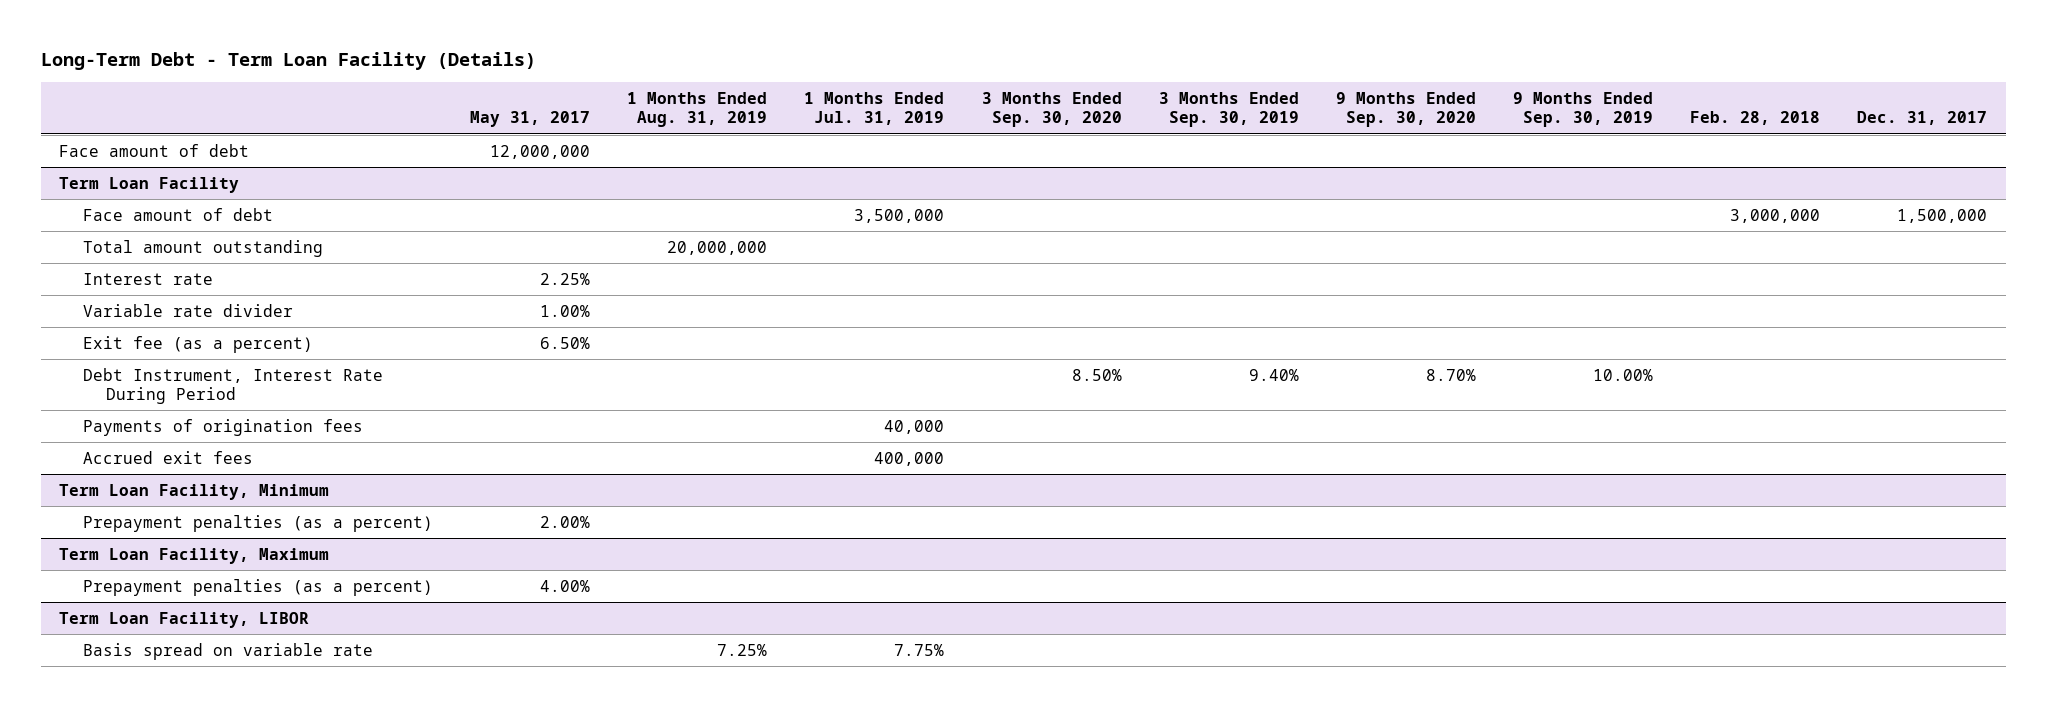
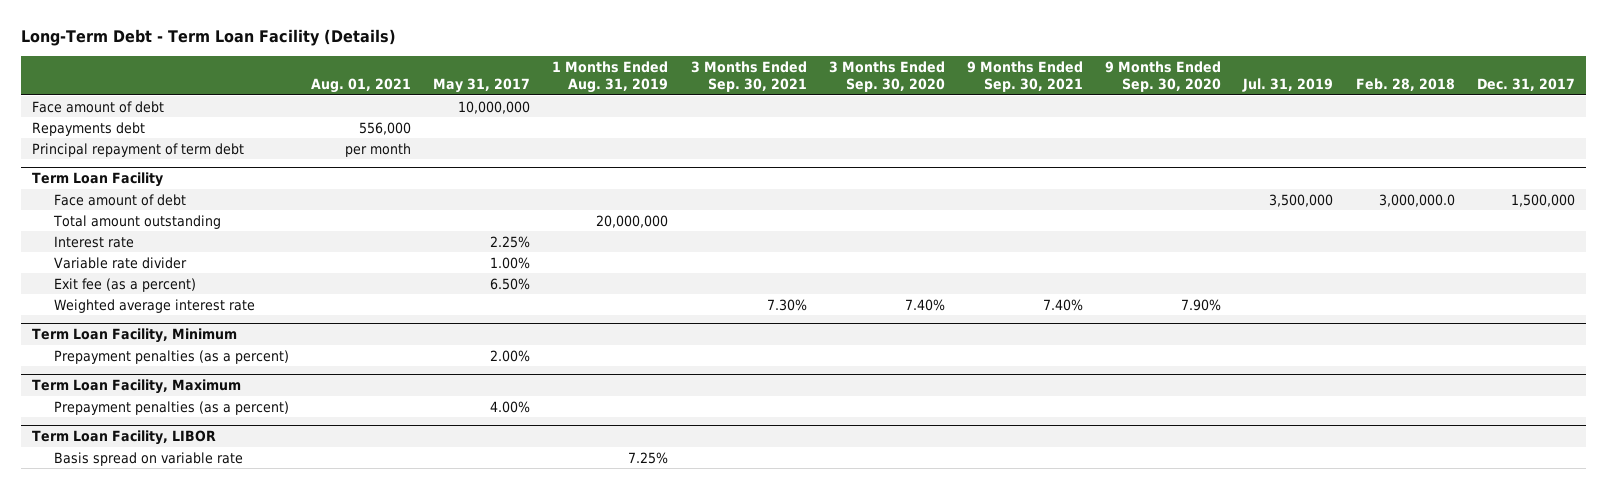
[804,92,945,126] 1 Months Ended Jul. 31, 2019 -> none
[1158,92,1299,128] 3 Months Ended Sep. 30, 2019 -> none
[1513,92,1654,128] 9 Months Ended Sep. 30, 2019 -> none
none -> [310,77,411,93] Aug. 01, 2021
none -> [690,60,807,92] 3 Months Ended Sep. 30, 2021
none -> [967,60,1084,92] 9 Months Ended Sep. 30, 2021
none -> [1242,77,1334,92] Jul. 31, 2019
[490,144,591,159] 12,000,000 -> [458,100,531,114] 10,000,000
none -> [32,121,146,136] Repayments debt
none -> [32,142,245,157] Principal repayment of term debt
[1730,208,1821,223] 3,000,000 -> [1378,193,1455,207] 3,000,000.0
[82,418,363,436] Payments of origination fees -> none
[82,450,253,464] Accrued exit fees -> none
[82,367,383,405] Debt Instrument, Interest Rate During Period -> [53,298,255,313] Weighted average interest rate
[1071,368,1122,381] 8.50% -> [904,298,945,311] 7.40%
[1425,368,1476,381] 8.70% -> [1181,298,1222,311] 7.90%

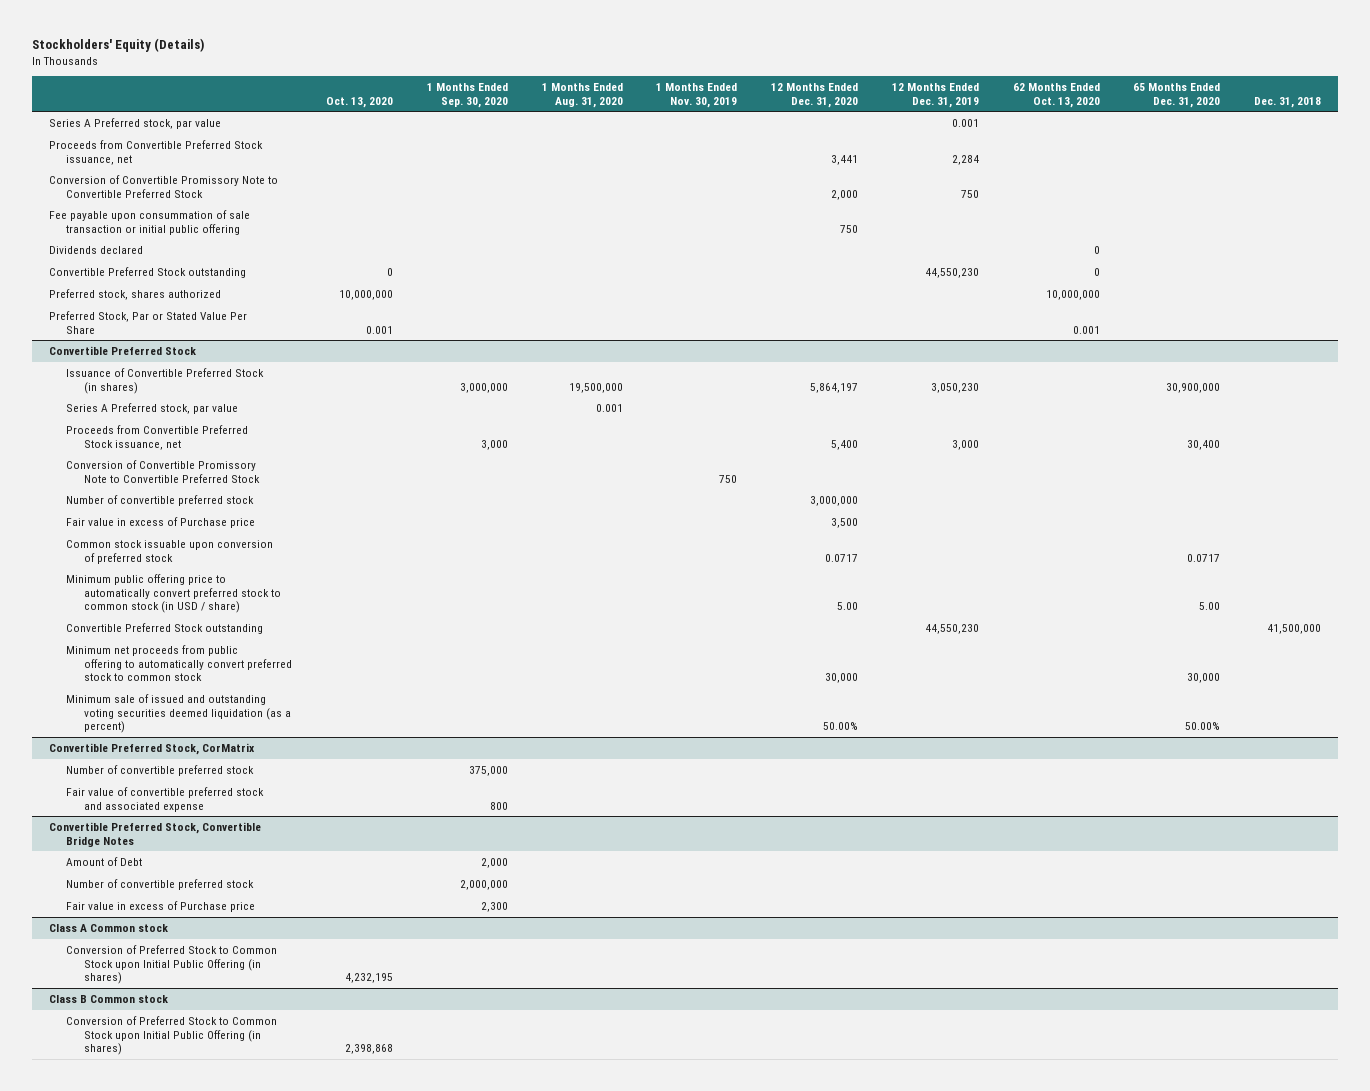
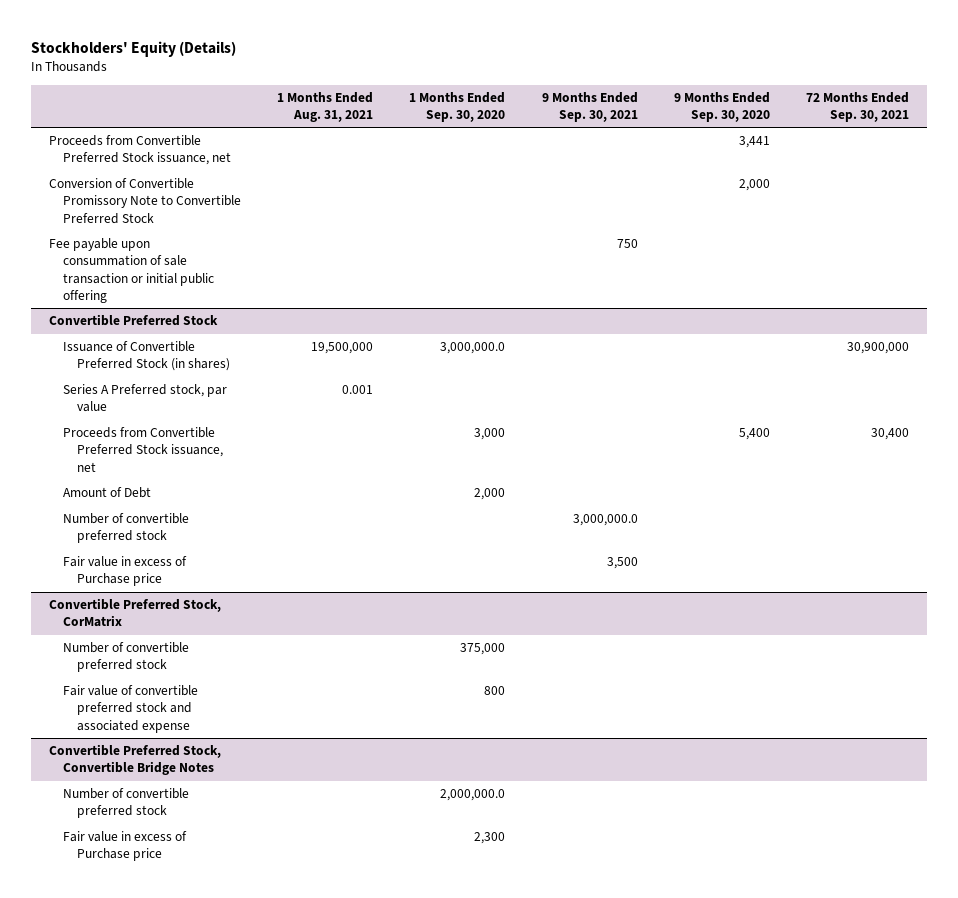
[326,96,394,108] Oct. 13, 2020 -> none
[541,82,623,108] 1 Months Ended Aug. 31, 2020 -> none
[656,82,738,108] 1 Months Ended Nov. 30, 2019 -> none
[771,82,859,108] 12 Months Ended Dec. 31, 2020 -> none
[891,82,979,108] 12 Months Ended Dec. 31, 2019 -> none
[1012,82,1100,108] 62 Months Ended Oct. 13, 2020 -> none
[1133,82,1221,108] 65 Months Ended Dec. 31, 2020 -> none
[1253,96,1321,108] Dec. 31, 2018 -> none
none -> [277,91,374,123] 1 Months Ended Aug. 31, 2021
none -> [541,91,638,123] 9 Months Ended Sep. 30, 2021
none -> [673,91,770,123] 9 Months Ended Sep. 30, 2020
none -> [805,91,909,123] 72 Months Ended Sep. 30, 2021
[48,117,221,129] Series A Preferred stock, par value -> none
[48,245,143,254] Dividends declared -> none
[48,266,246,278] Convertible Preferred Stock outstanding -> none
[48,288,221,300] Preferred stock, shares authorized -> none
[48,310,247,334] Preferred Stock, Par or Stated Value Per Share -> none
[459,382,508,393] 3,000,000 -> [440,342,506,355] 3,000,000.0
[66,459,261,483] Conversion of Convertible Promissory Note to Convertible Preferred Stock -> none
none -> [63,487,152,499] Amount of Debt
[66,539,274,564] Common stock issuable upon conversion of preferred stock -> none
[66,573,282,614] Minimum public offering price to automatically convert preferred stock to common stock (in USD / share) -> none
[66,622,264,634] Convertible Preferred Stock outstanding -> none
[66,644,293,682] Minimum net proceeds from public offering to automatically convert preferred stock to common stock -> none
[66,693,292,734] Minimum sale of issued and outstanding voting securities deemed liquidation (as a percent) -> none
[66,856,143,866] Amount of Debt -> none
[459,879,508,890] 2,000,000 -> [440,789,506,802] 2,000,000.0
[48,923,168,932] Class A Common stock -> none
[66,944,278,985] Conversion of Preferred Stock to Common Stock upon Initial Public Offering (in shares) -> none
[48,994,168,1003] Class B Common stock -> none
[66,1015,278,1056] Conversion of Preferred Stock to Common Stock upon Initial Public Offering (in shares) -> none

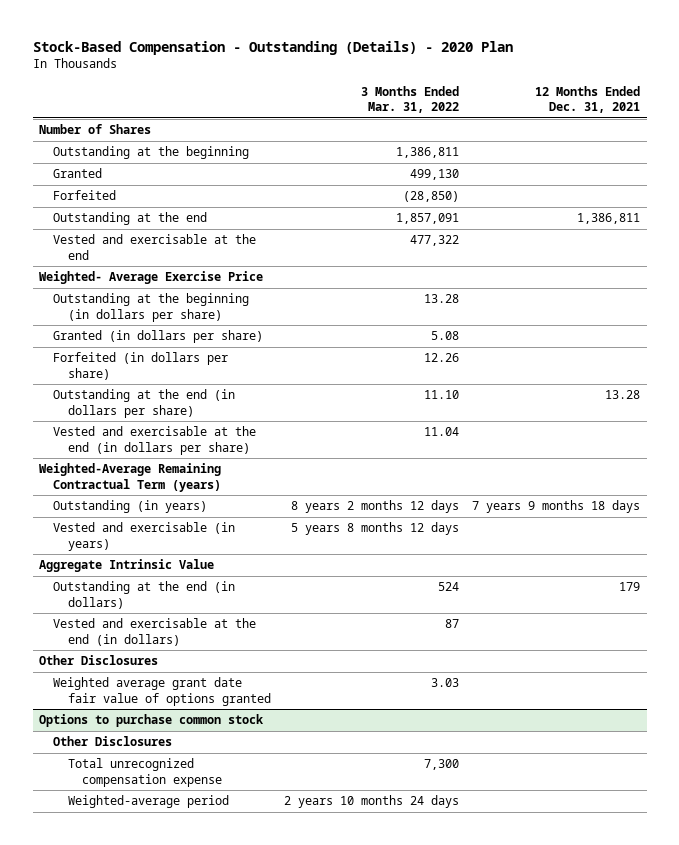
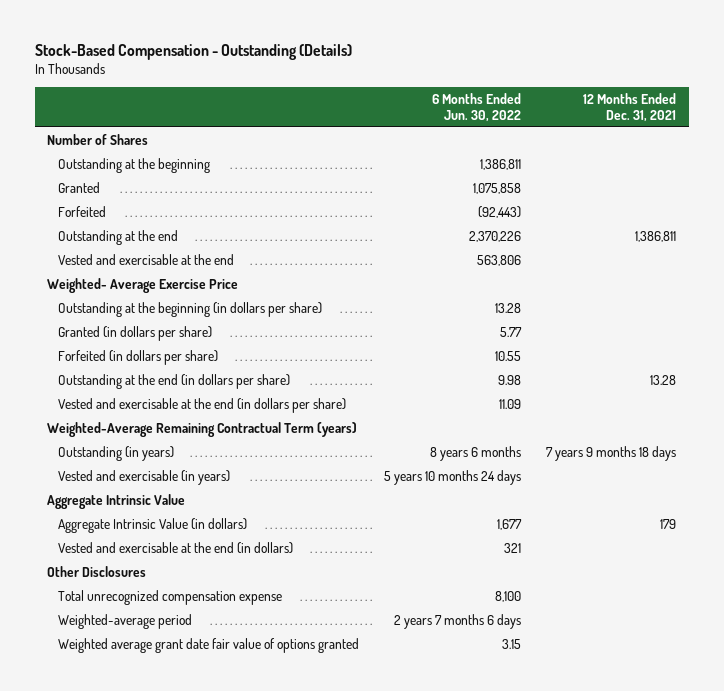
[32,40,513,55] Stock-Based Compensation - Outstanding (Details) - 2020 Plan -> [34,43,352,60] Stock-Based Compensation - Outstanding (Details)
[360,85,459,114] 3 Months Ended Mar. 31, 2022 -> none
none -> [432,92,522,122] 6 Months Ended Jun. 30, 2022
[53,581,236,609] Outstanding at the end (in dollars) -> [58,518,248,534] Aggregate Intrinsic Value (in dollars)
none -> [58,590,283,606] Total unrecognized compensation expense
none -> [58,614,193,630] Weighted-average period
[39,714,265,728] Options to purchase common stock -> none
[53,736,173,747] Other Disclosures -> none
[67,758,222,787] Total unrecognized compensation expense -> none
[67,795,229,809] Weighted-average period -> none

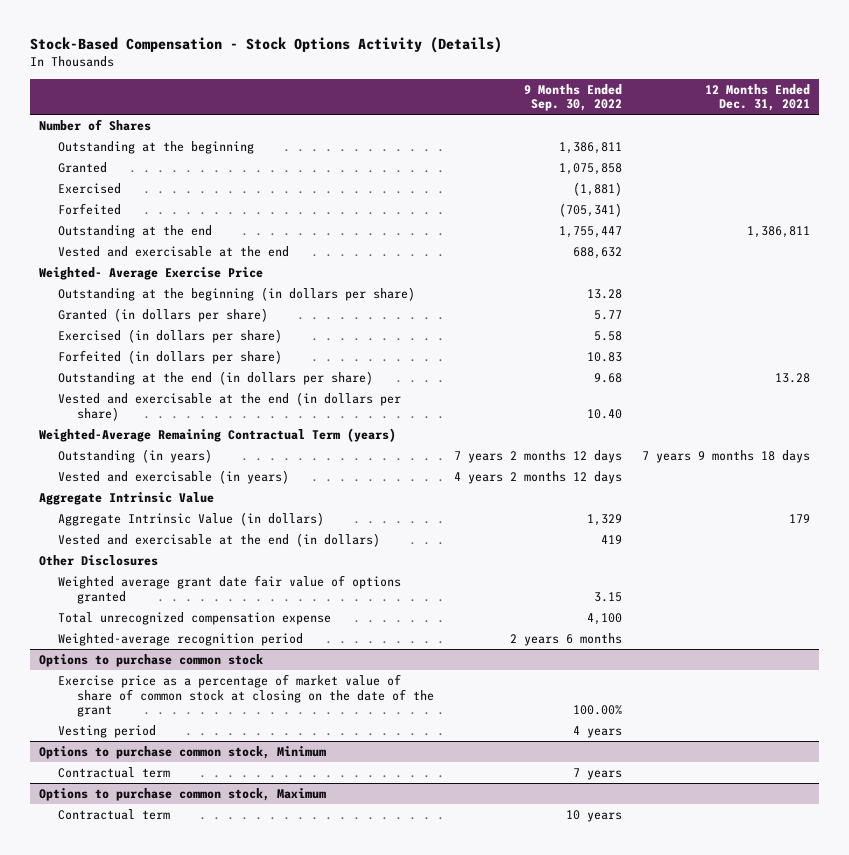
[34,43,352,60] Stock-Based Compensation - Outstanding (Details) -> [29,37,502,54] Stock-Based Compensation - Stock Options Activity (Details)
[432,92,522,122] 6 Months Ended Jun. 30, 2022 -> none
none -> [523,83,622,112] 9 Months Ended Sep. 30, 2022
none -> [58,182,122,194] Exercised
none -> [58,328,283,343] Exercised (in dollars per share)
[58,614,193,630] Weighted-average period -> none
[58,590,283,606] Total unrecognized compensation expense -> [58,611,332,625] Total unrecognized compensation expense
none -> [58,632,304,646] Weighted-average recognition period
none -> [39,653,264,667] Options to purchase common stock
none -> [58,673,434,718] Exercise price as a percentage of market value of share of common stock at closing on the date of the grant
none -> [58,724,157,738] Vesting period
none -> [39,745,327,759] Options to purchase common stock, Minimum
none -> [58,766,171,778] Contractual term
none -> [39,787,327,801] Options to purchase common stock, Maximum
none -> [58,808,171,820] Contractual term

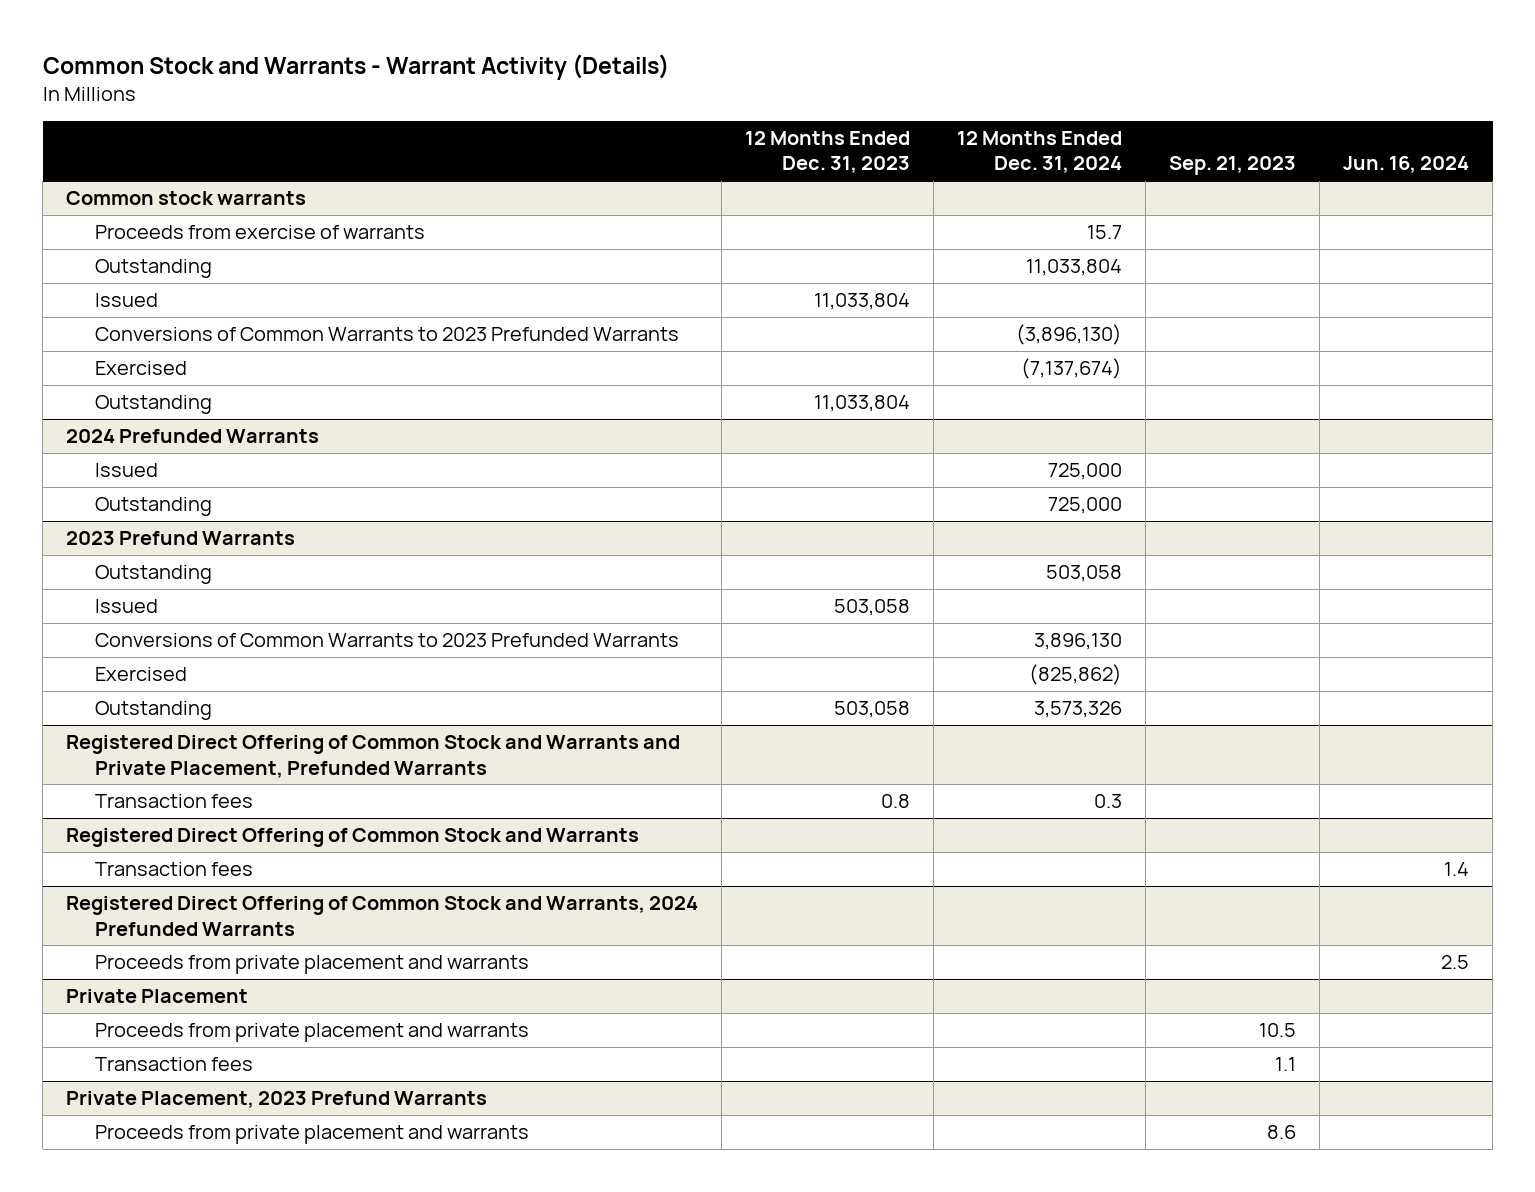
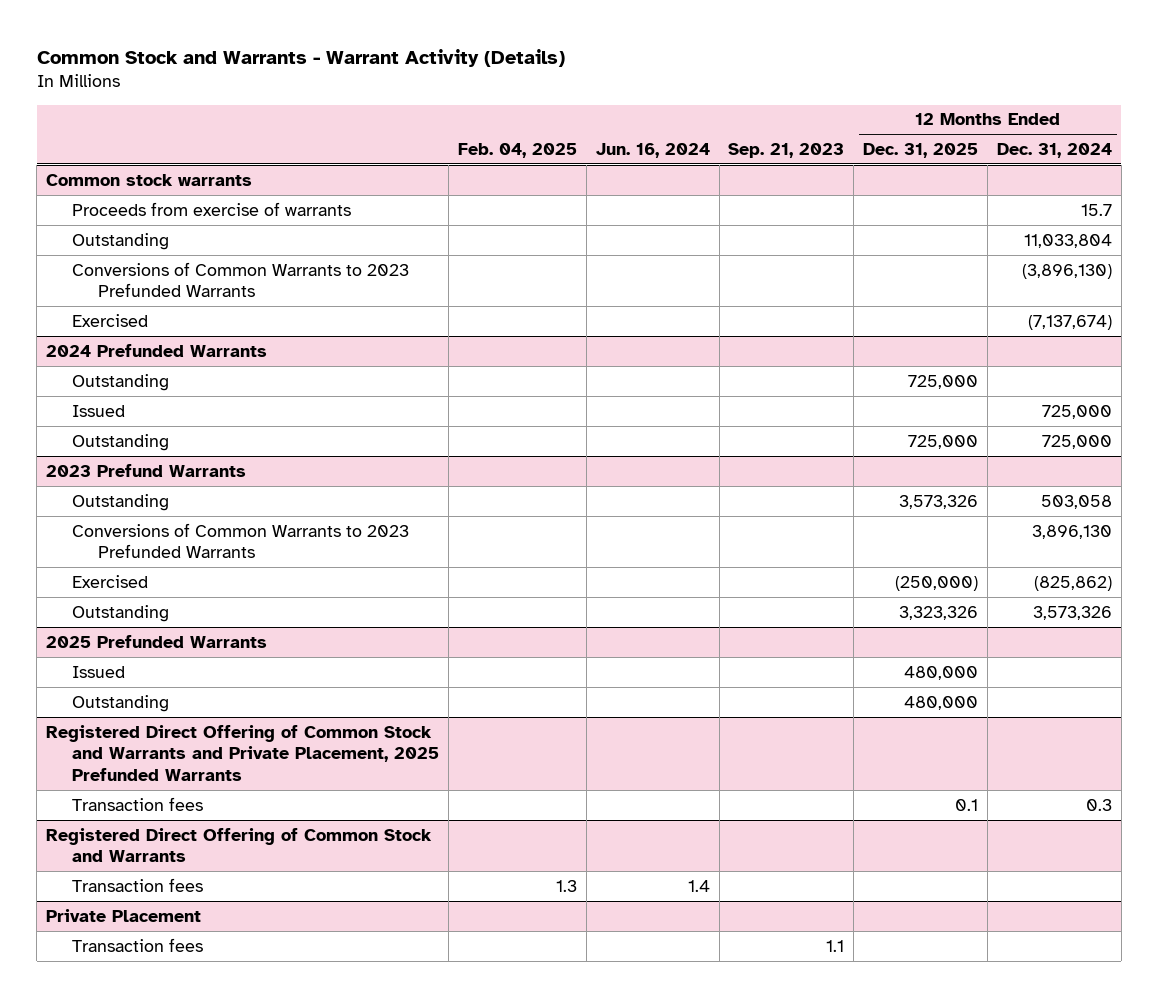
[745,131,911,174] 12 Months Ended Dec. 31, 2023 -> none
none -> [457,142,577,158] Feb. 04, 2025
none -> [863,142,979,158] Dec. 31, 2025
[94,293,158,308] Issued -> none
[94,395,212,415] Outstanding -> none
none -> [72,373,170,391] Outstanding
[94,599,158,614] Issued -> none
none -> [45,634,267,648] 2025 Prefunded Warrants
none -> [72,665,126,678] Issued
none -> [72,694,170,712] Outstanding
[66,735,681,778] Registered Direct Offering of Common Stock and Warrants and Private Placement, Prefunded Warrants -> [45,724,440,782] Registered Direct Offering of Common Stock and Warrants and Private Placement, 2025 Prefunded Warrants
[66,896,699,936] Registered Direct Offering of Common Stock and Warrants, 2024 Prefunded Warrants -> none
[94,955,529,975] Proceeds from private placement and warrants -> none
[94,1023,529,1043] Proceeds from private placement and warrants -> none
[66,1091,488,1109] Private Placement, 2023 Prefund Warrants -> none
[94,1125,529,1145] Proceeds from private placement and warrants -> none

